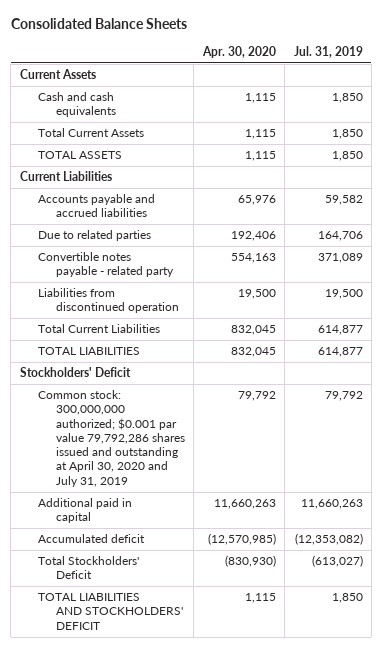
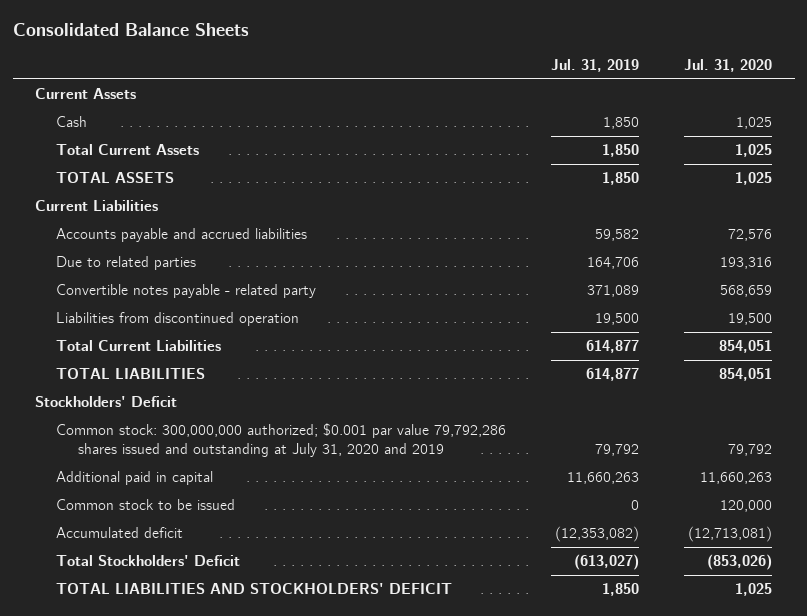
[201,45,276,58] Apr. 30, 2020 -> none
none -> [684,59,773,73] Jul. 31, 2020
[37,92,117,118] Cash and cash equivalents -> [56,116,88,128] Cash
[37,390,186,487] Common stock: 300,000,000 authorized; $0.001 par value 79,792,286 shares issued and outstanding at April 30, 2020 and July 31, 2019 -> [56,423,507,457] Common stock: 300,000,000 authorized; $0.001 par value 79,792,286 shares issued and outstanding at July 31, 2020 and 2019
none -> [56,499,236,511] Common stock to be issued

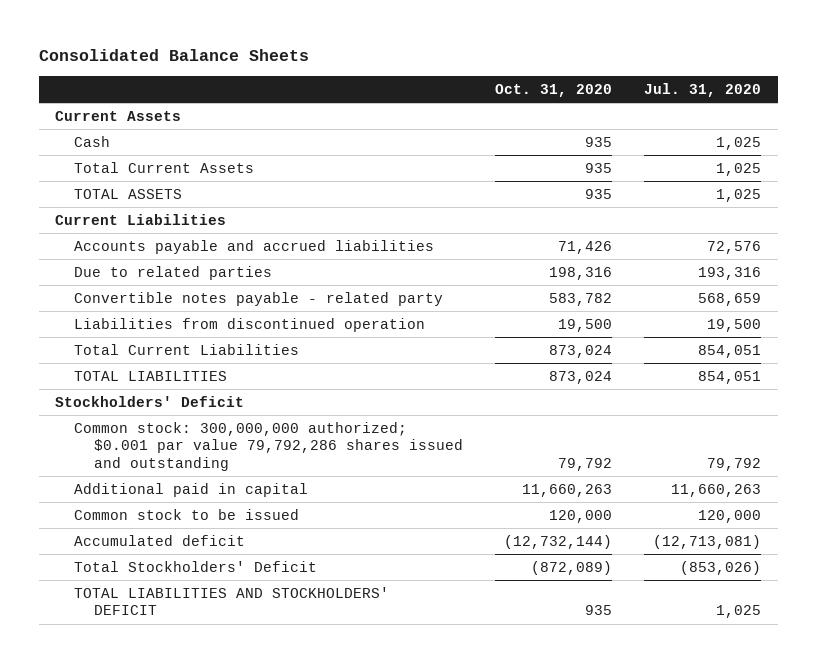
[551,59,640,73] Jul. 31, 2019 -> none
none -> [495,83,613,97] Oct. 31, 2020
[56,423,507,457] Common stock: 300,000,000 authorized; $0.001 par value 79,792,286 shares issued and outstanding at July 31, 2020 and 2019 -> [74,421,463,471] Common stock: 300,000,000 authorized; $0.001 par value 79,792,286 shares issued and outstanding

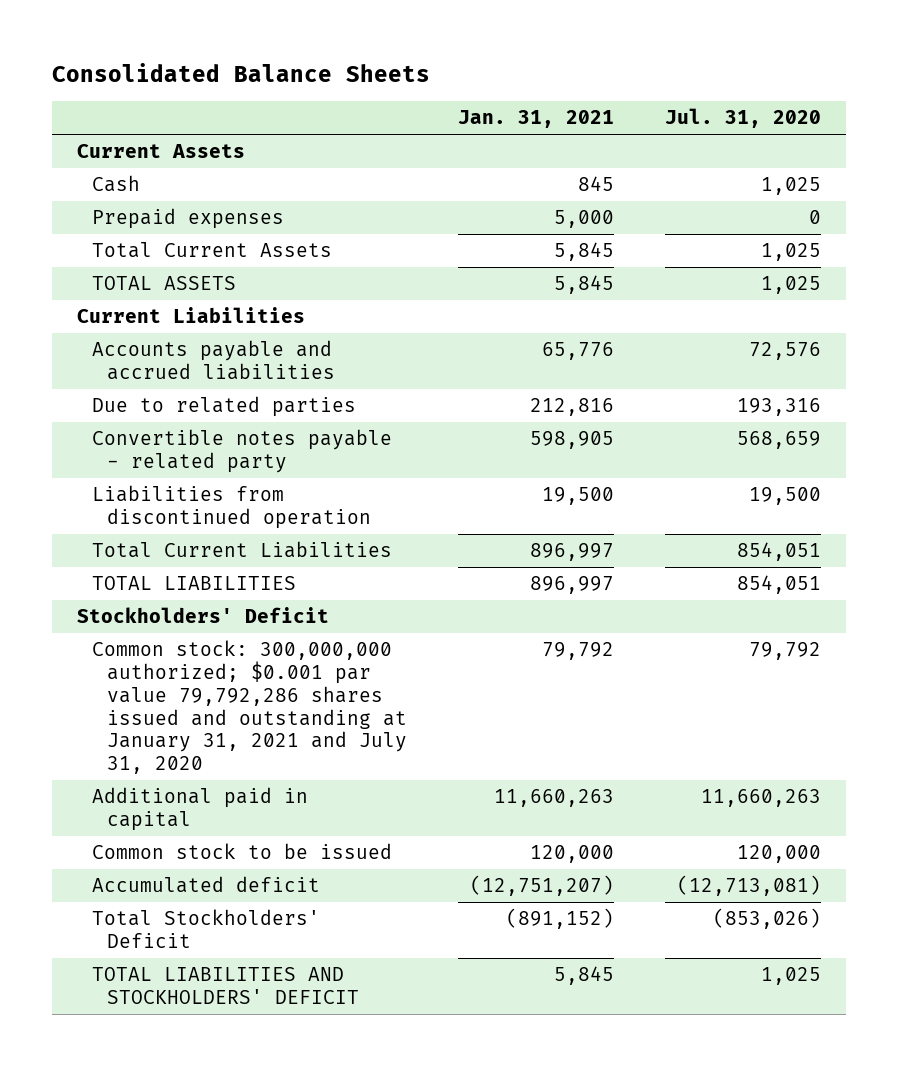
[495,83,613,97] Oct. 31, 2020 -> none
none -> [457,110,614,129] Jan. 31, 2021
none -> [91,208,284,230] Prepaid expenses
[74,421,463,471] Common stock: 300,000,000 authorized; $0.001 par value 79,792,286 shares issued and outstanding -> [91,640,407,774] Common stock: 300,000,000 authorized; $0.001 par value 79,792,286 shares issued and outstanding at January 31, 2021 and July 31, 2020

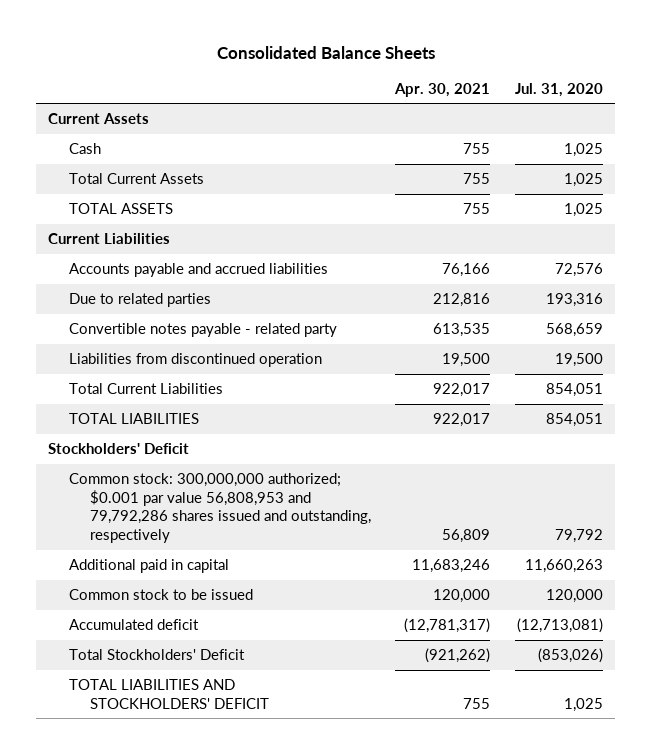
[457,110,614,129] Jan. 31, 2021 -> none
none -> [394,82,491,97] Apr. 30, 2021
[91,208,284,230] Prepaid expenses -> none
[91,640,407,774] Common stock: 300,000,000 authorized; $0.001 par value 79,792,286 shares issued and outstanding at January 31, 2021 and July 31, 2020 -> [68,473,371,544] Common stock: 300,000,000 authorized; $0.001 par value 56,808,953 and 79,792,286 shares issued and outstanding, respectively

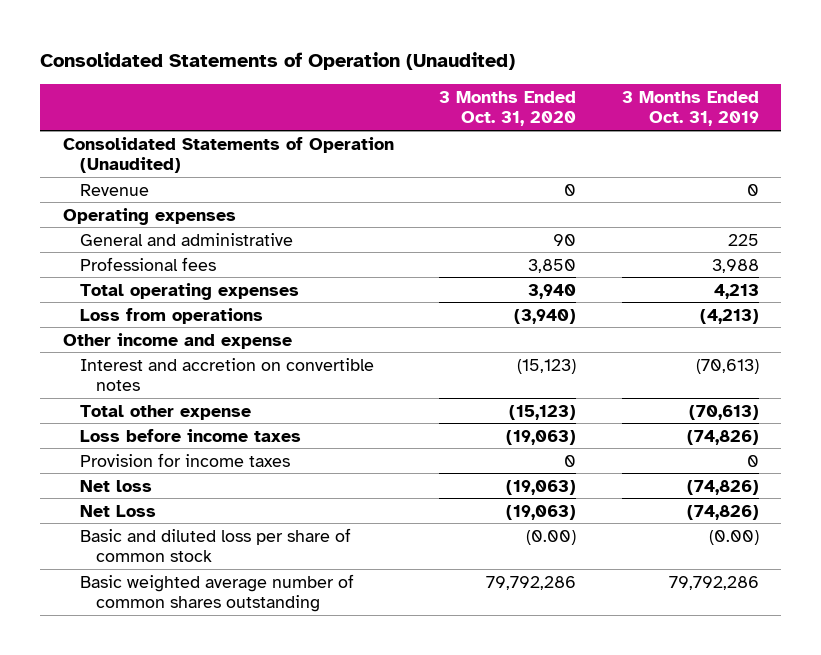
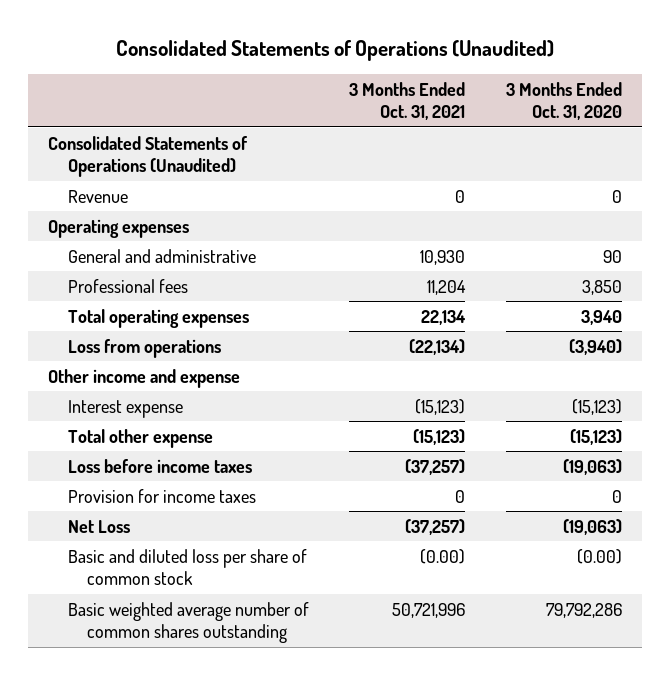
[39,51,515,70] Consolidated Statements of Operation (Unaudited) -> [115,40,554,62] Consolidated Statements of Operations (Unaudited)
[621,90,759,127] 3 Months Ended Oct. 31, 2019 -> none
none -> [349,81,466,121] 3 Months Ended Oct. 31, 2021
[62,136,394,174] Consolidated Statements of Operation (Unaudited) -> [48,135,249,178] Consolidated Statements of Operations (Unaudited)
[79,357,374,392] Interest and accretion on convertible notes -> [67,399,183,418] Interest expense
[79,479,152,492] Net loss -> none

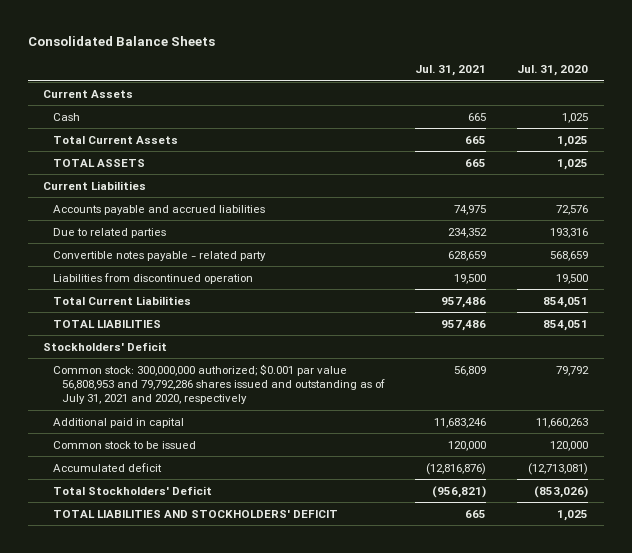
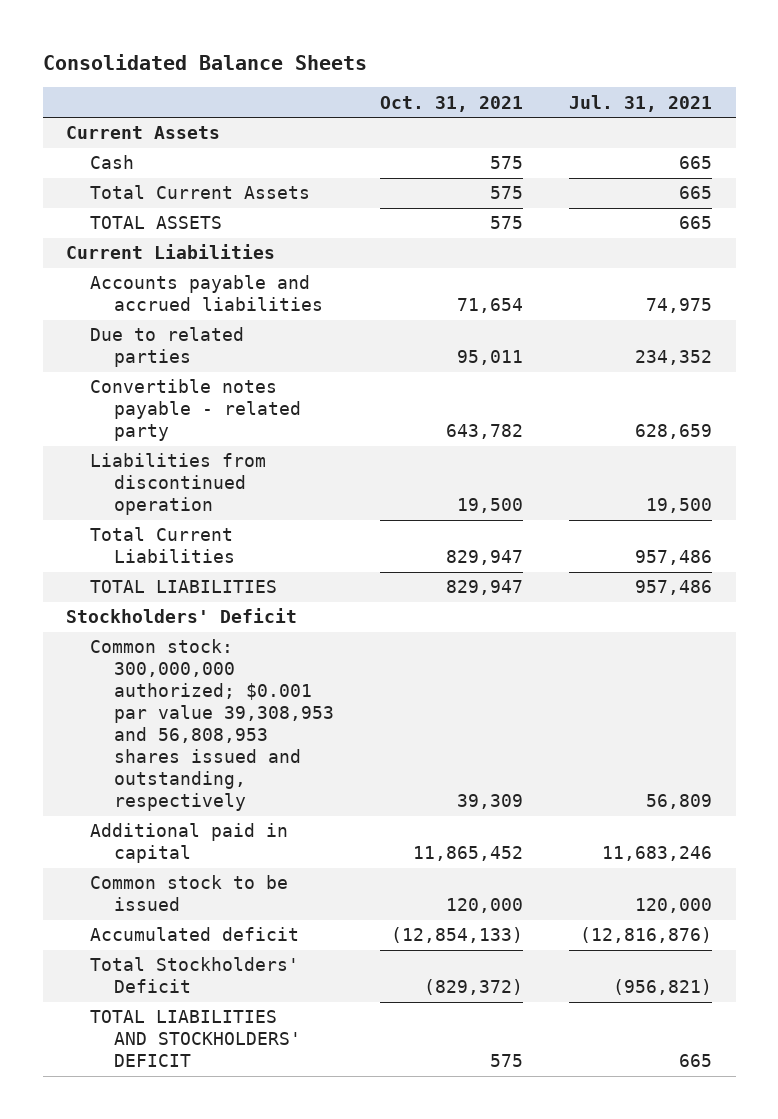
[517,65,589,77] Jul. 31, 2020 -> none
none -> [380,95,524,112] Oct. 31, 2021
[52,363,385,405] Common stock: 300,000,000 authorized; $0.001 par value 56,808,953 and 79,792,286 shares issued and outstanding as of July 31, 2021 and 2020, respectively -> [89,639,334,812] Common stock: 300,000,000 authorized; $0.001 par value 39,308,953 and 56,808,953 shares issued and outstanding, respectively

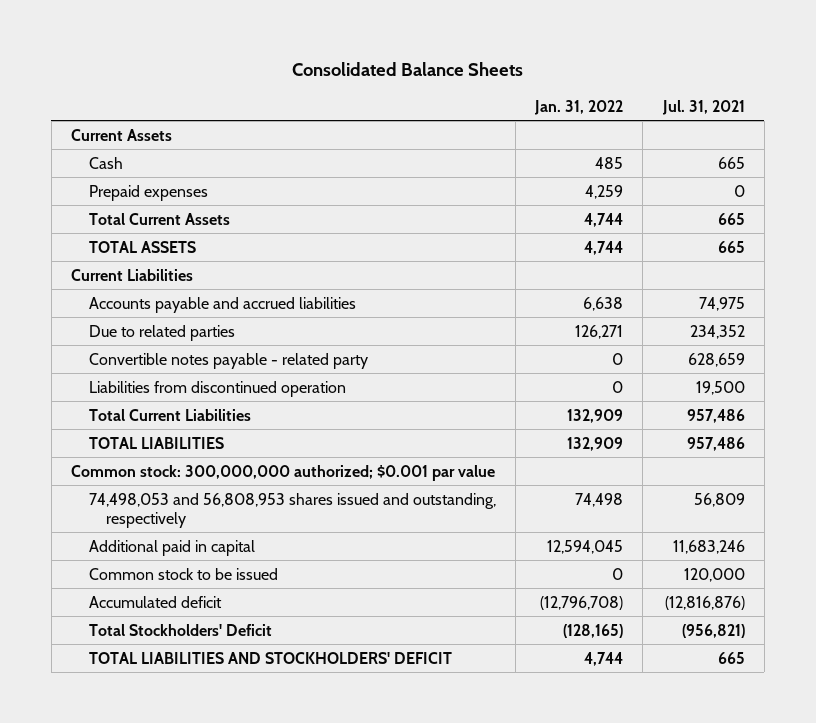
[380,95,524,112] Oct. 31, 2021 -> none
none -> [534,100,624,116] Jan. 31, 2022
none -> [88,184,208,201] Prepaid expenses
[65,608,297,624] Stockholders' Deficit -> none
none -> [70,464,495,481] Common stock: 300,000,000 authorized; $0.001 par value
[89,639,334,812] Common stock: 300,000,000 authorized; $0.001 par value 39,308,953 and 56,808,953 shares issued and outstanding, respectively -> [88,492,496,529] 74,498,053 and 56,808,953 shares issued and outstanding, respectively

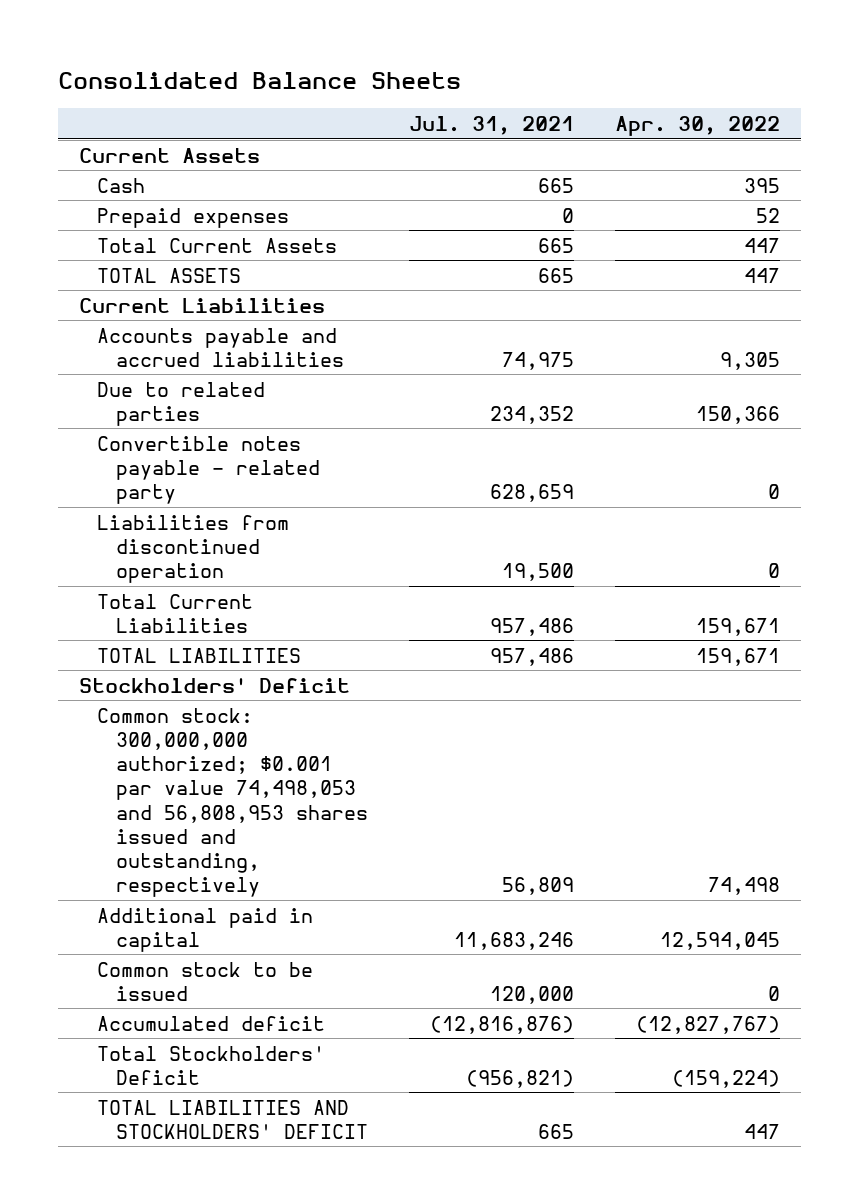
[534,100,624,116] Jan. 31, 2022 -> none
none -> [615,115,781,136] Apr. 30, 2022
[70,464,495,481] Common stock: 300,000,000 authorized; $0.001 par value -> none
none -> [78,677,350,693] Stockholders' Deficit
[88,492,496,529] 74,498,053 and 56,808,953 shares issued and outstanding, respectively -> [97,707,368,898] Common stock: 300,000,000 authorized; $0.001 par value 74,498,053 and 56,808,953 shares issued and outstanding, respectively

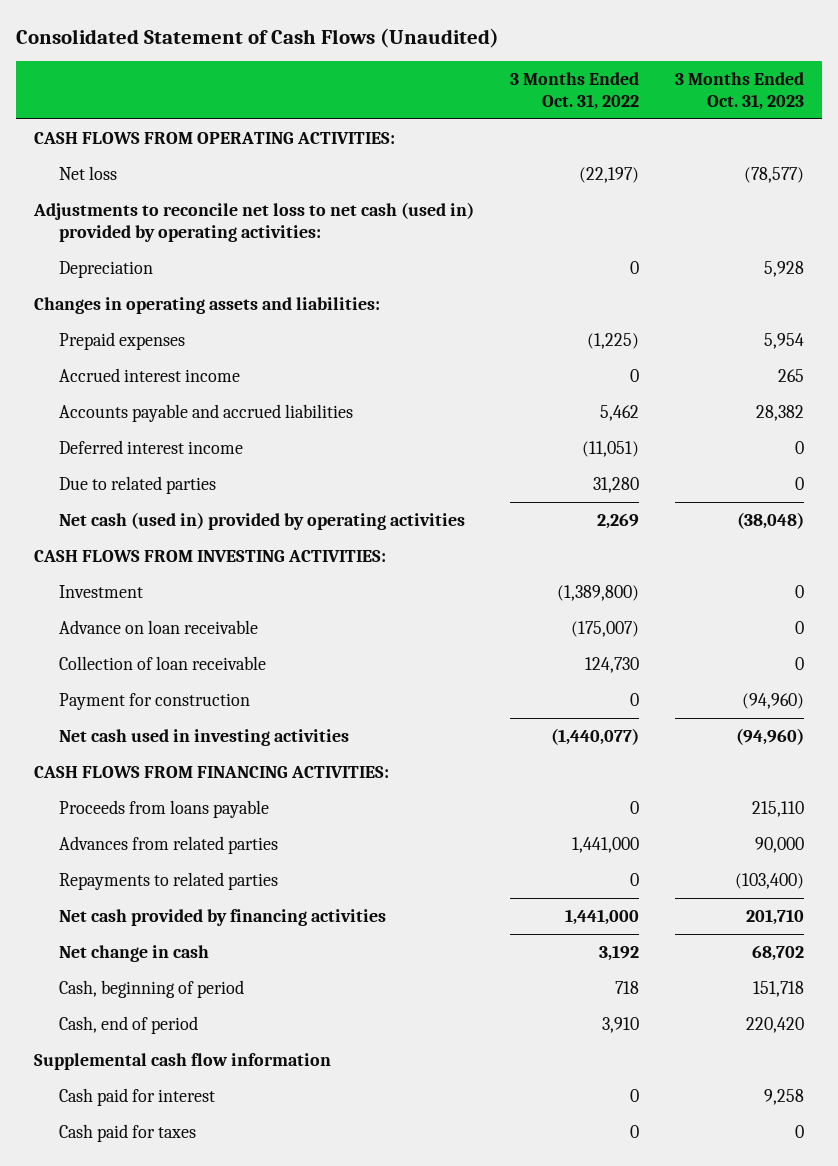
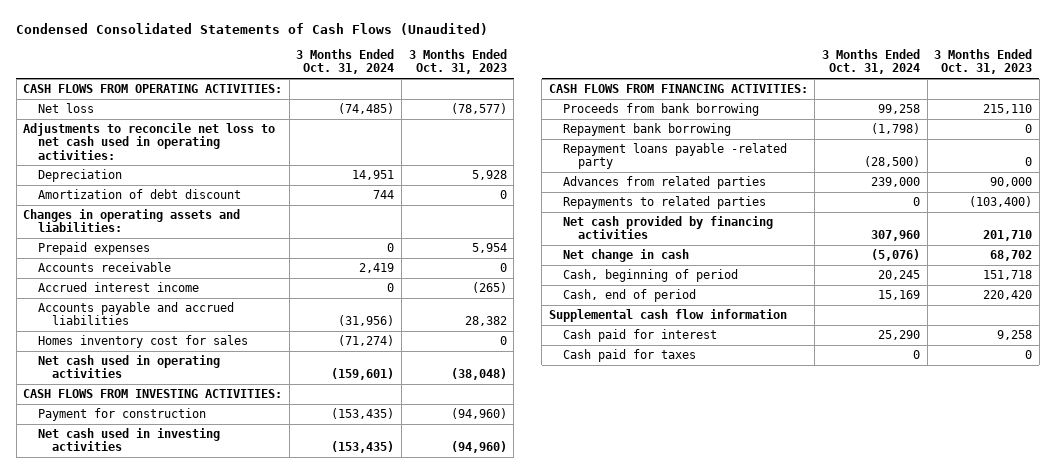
[15,27,499,48] Consolidated Statement of Cash Flows (Unaudited) -> [16,22,489,35] Condensed Consolidated Statements of Cash Flows (Unaudited)
[509,72,639,110] 3 Months Ended Oct. 31, 2022 -> none
none -> [296,48,395,75] 3 Months Ended Oct. 31, 2024
[32,201,474,242] Adjustments to reconcile net loss to net cash (used in) provided by operating activities: -> [23,122,276,160] Adjustments to reconcile net loss to net cash used in operating activities:
none -> [37,188,241,199] Amortization of debt discount
none -> [37,261,171,272] Accounts receivable
[777,368,804,382] 265 -> [471,281,507,293] (265)
[58,439,243,454] Deferred interest income -> none
[58,475,216,494] Due to related parties -> none
none -> [37,334,248,348] Homes inventory cost for sales
[58,511,465,530] Net cash (used in) provided by operating activities -> [37,354,220,379] Net cash used in operating activities
[58,584,143,598] Investment -> none
[58,619,258,634] Advance on loan receivable -> none
[58,655,266,670] Collection of loan receivable -> none
[58,799,269,818] Proceeds from loans payable -> [563,102,760,116] Proceeds from bank borrowing
none -> [563,122,732,136] Repayment bank borrowing
none -> [563,142,788,170] Repayment loans payable -related party

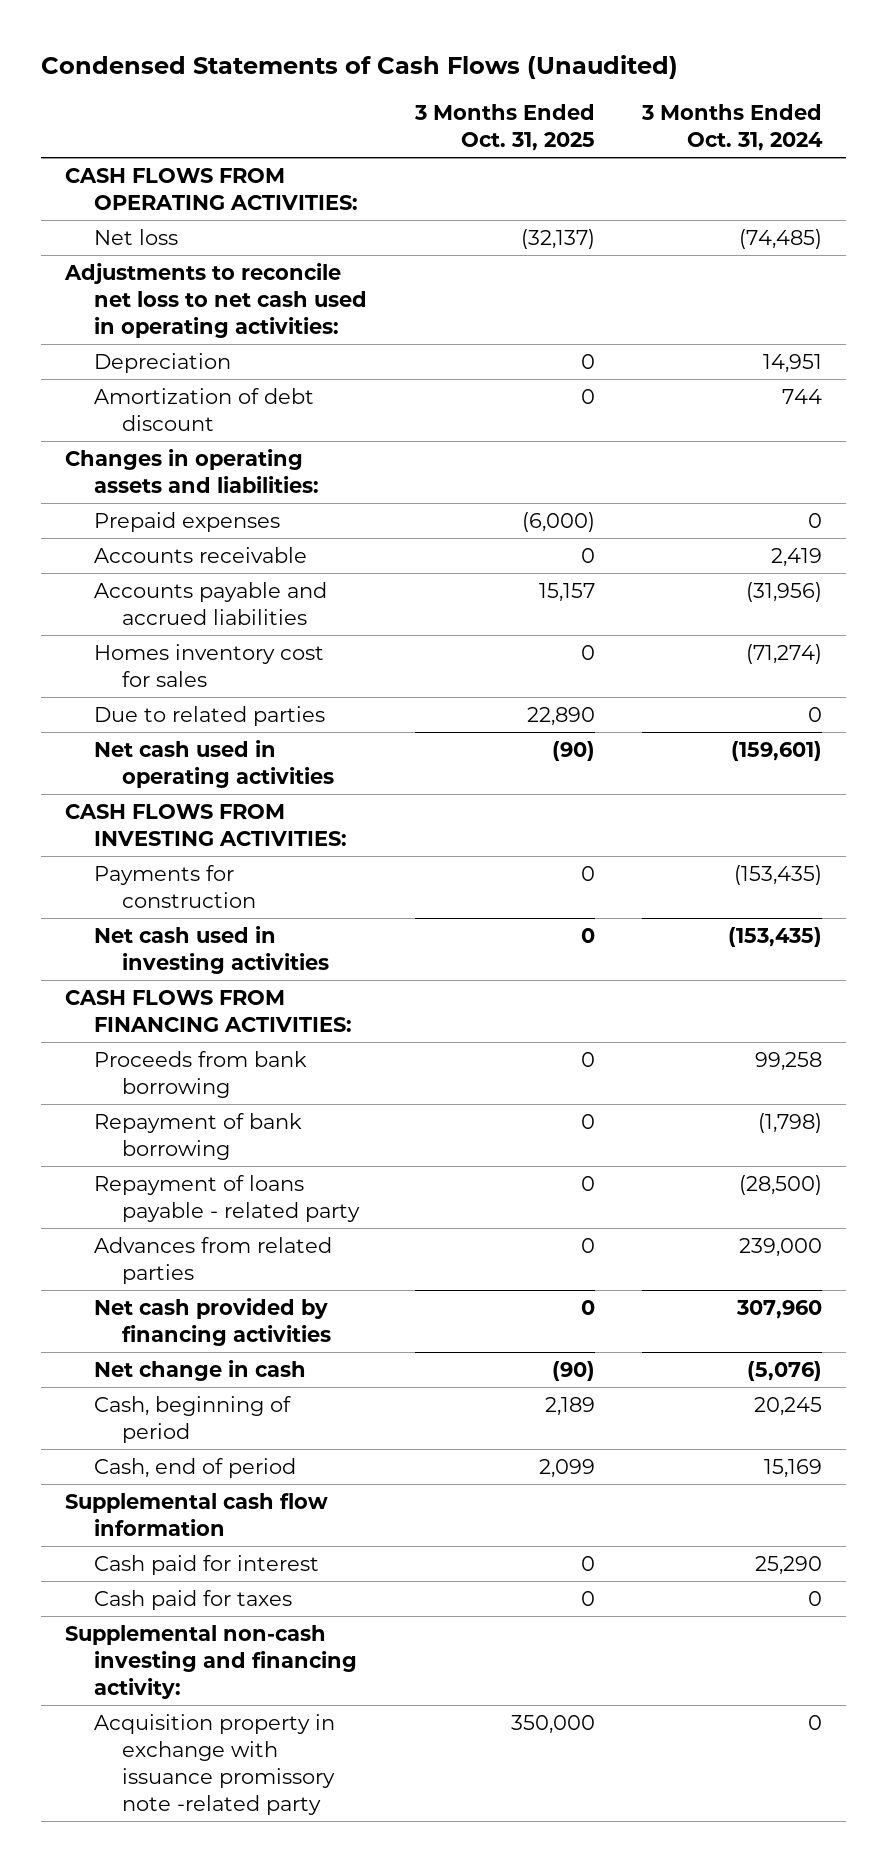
[16,22,489,35] Condensed Consolidated Statements of Cash Flows (Unaudited) -> [41,54,679,79] Condensed Statements of Cash Flows (Unaudited)
[408,48,507,75] 3 Months Ended Oct. 31, 2023 -> none
none -> [413,103,595,152] 3 Months Ended Oct. 31, 2025
[37,281,199,292] Accrued interest income -> none
none -> [93,705,325,726] Due to related parties
[37,407,206,421] Payment for construction -> [93,864,257,909] Payments for construction
[563,122,732,136] Repayment bank borrowing -> [93,1112,302,1161] Repayment of bank borrowing
[563,142,788,170] Repayment loans payable -related party -> [93,1174,361,1223] Repayment of loans payable - related party
[563,195,767,209] Repayments to related parties -> none
none -> [65,1624,357,1700] Supplemental non-cash investing and financing activity:
none -> [93,1713,336,1816] Acquisition property in exchange with issuance promissory note -related party

